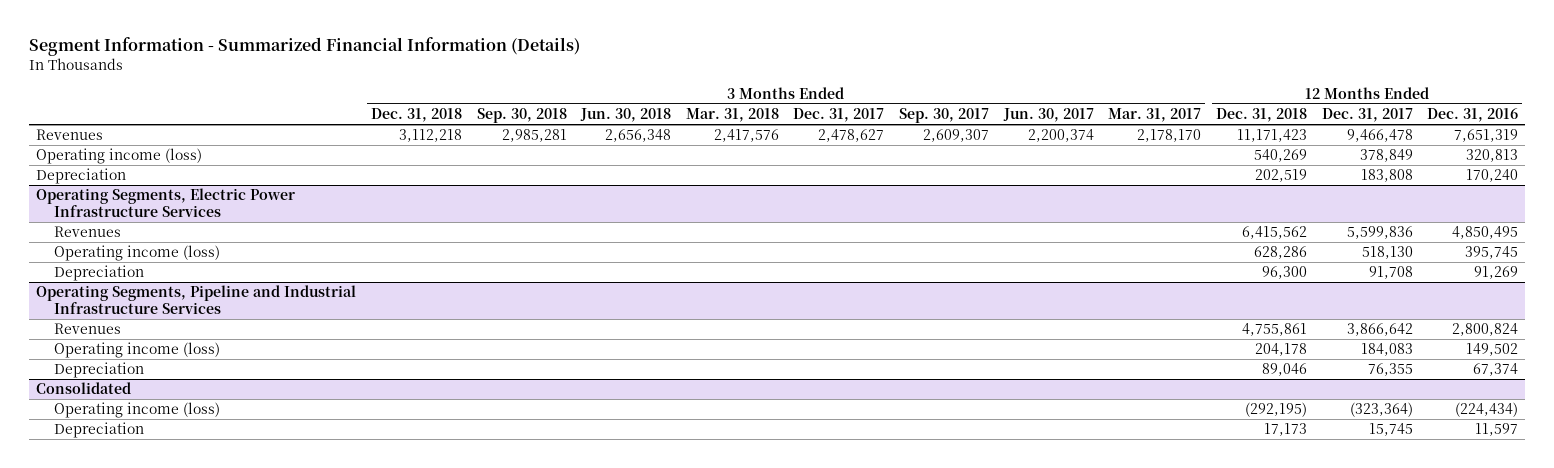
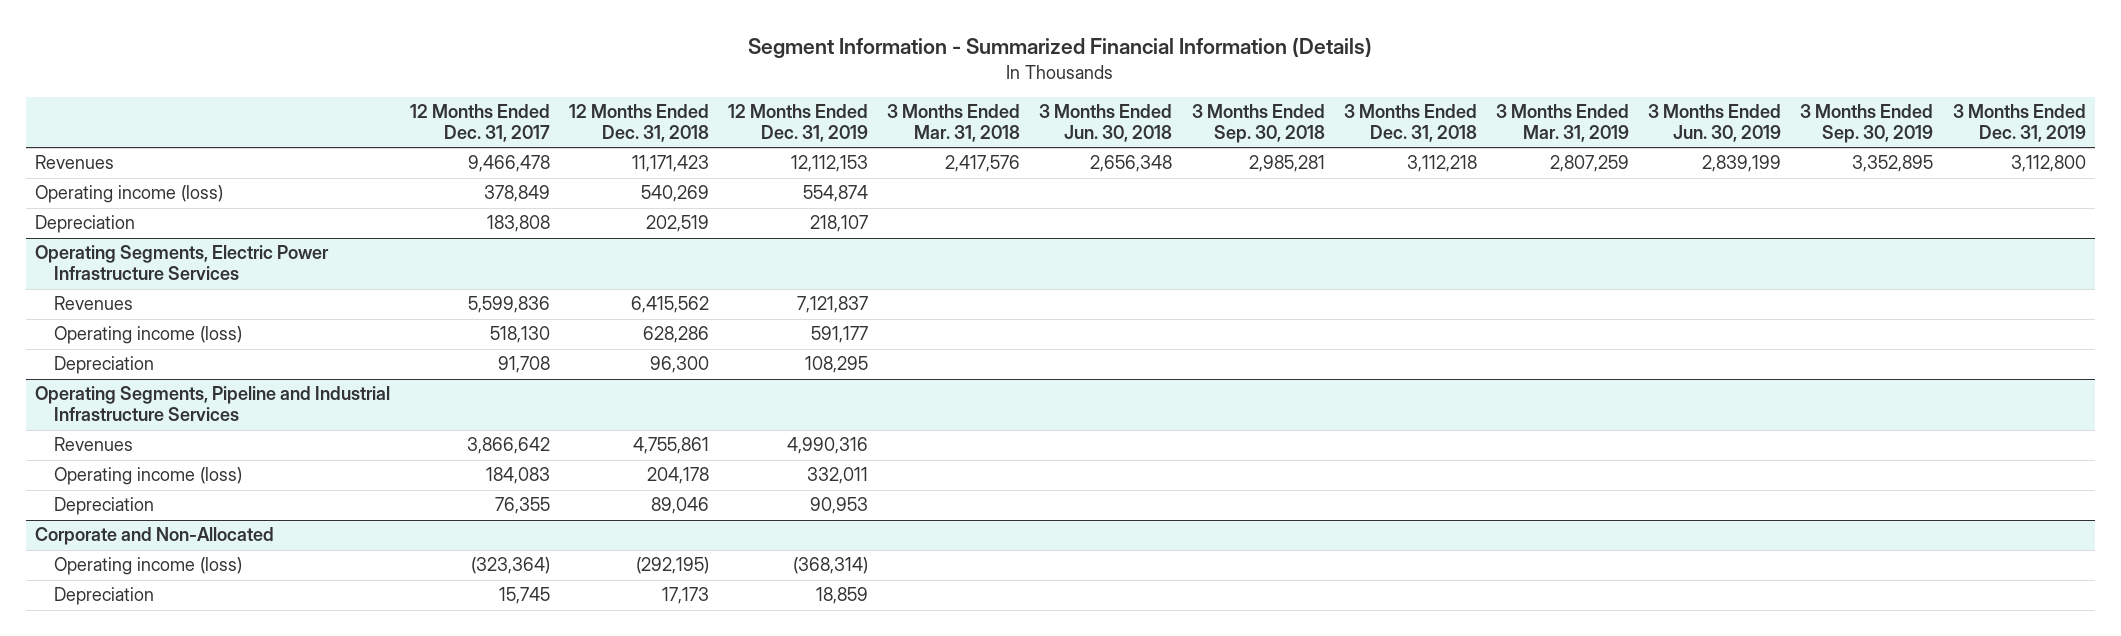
[793,108,885,123] Dec. 31, 2017 -> none
[899,108,990,124] Sep. 30, 2017 -> none
[1002,108,1094,123] Jun. 30, 2017 -> none
[1108,108,1202,123] Mar. 31, 2017 -> none
[1427,108,1519,123] Dec. 31, 2016 -> none
none -> [727,104,868,143] 12 Months Ended Dec. 31, 2019
none -> [1495,104,1629,143] 3 Months Ended Mar. 31, 2019
none -> [1648,104,1782,143] 3 Months Ended Jun. 30, 2019
none -> [1800,104,1934,144] 3 Months Ended Sep. 30, 2019
none -> [1952,104,2086,143] 3 Months Ended Dec. 31, 2019
[36,382,132,395] Consolidated -> [35,527,275,546] Corporate and Non-Allocated

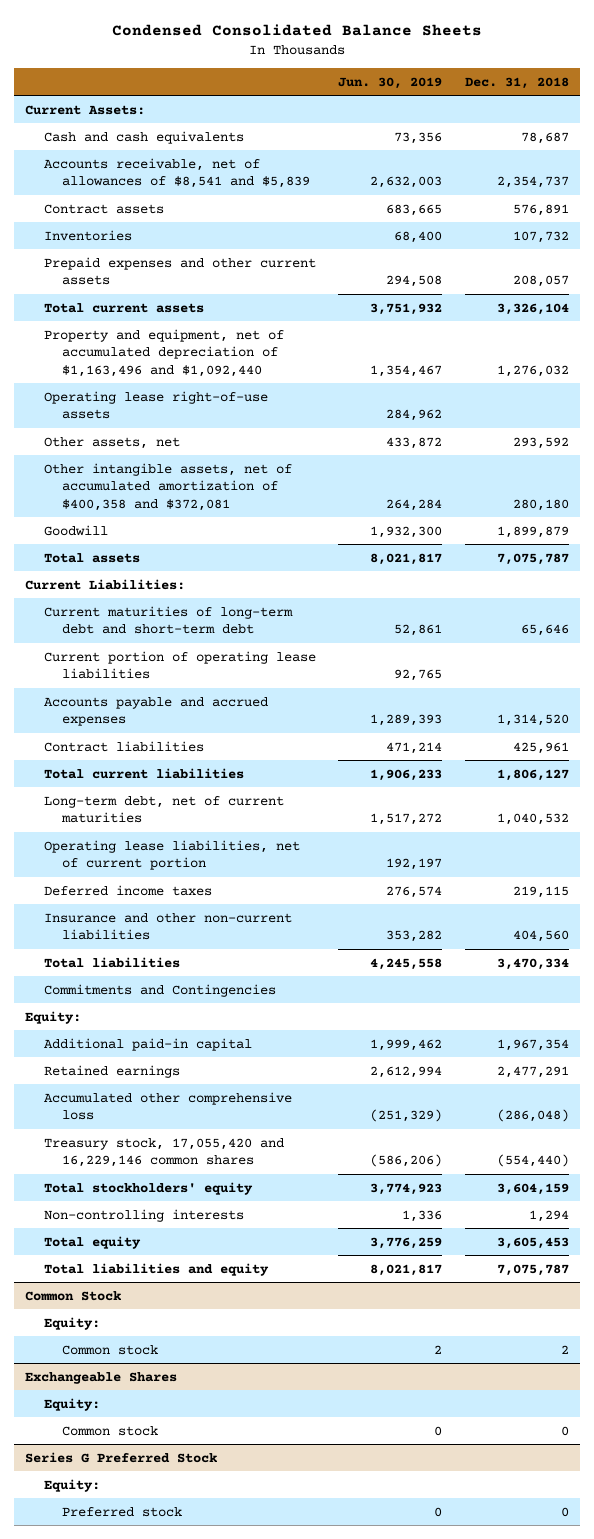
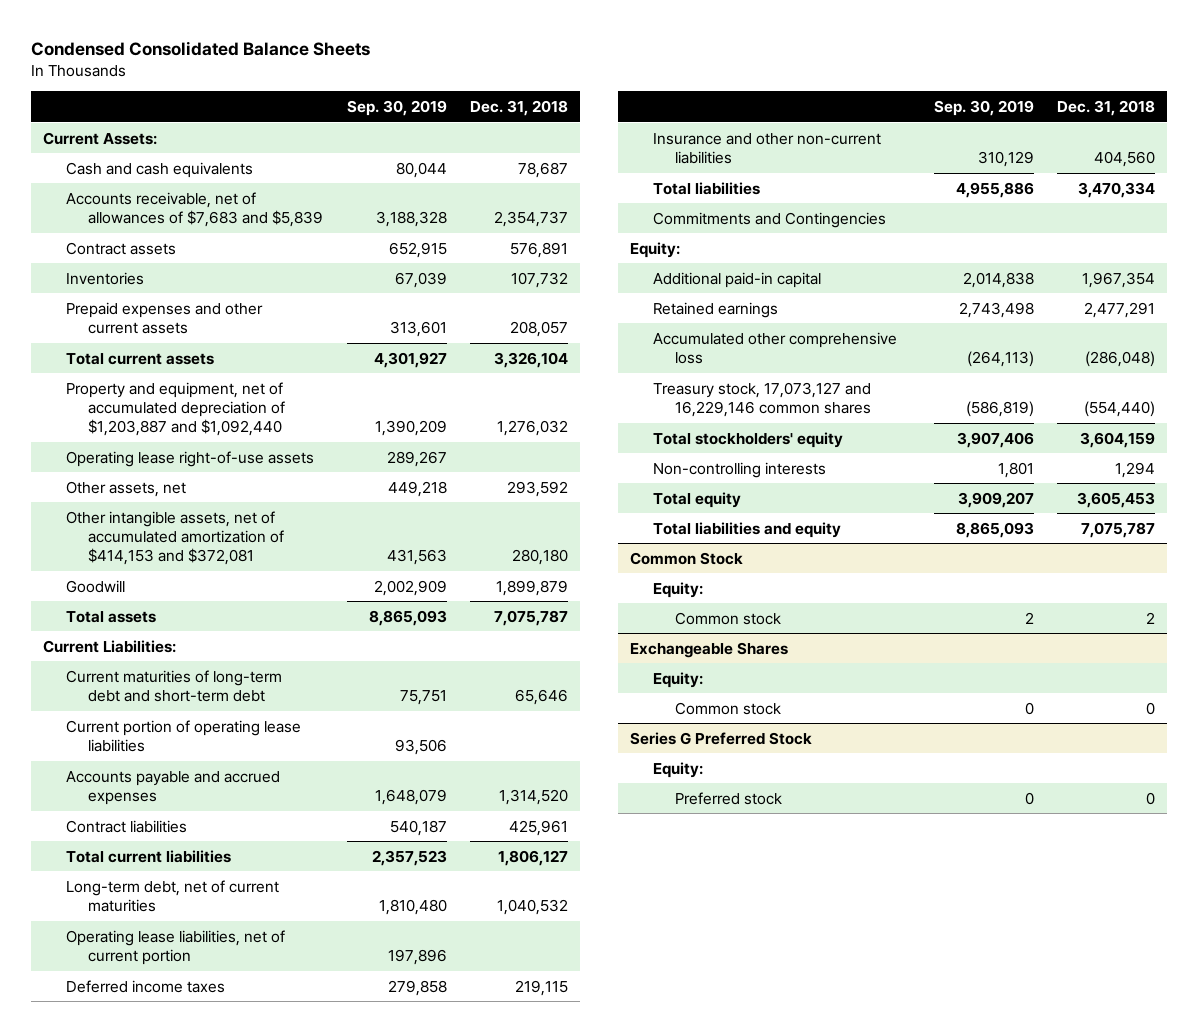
[338,76,443,89] Jun. 30, 2019 -> none
none -> [346,100,447,117] Sep. 30, 2019
[43,157,311,189] Accounts receivable, net of allowances of $8,541 and $5,839 -> [65,191,324,227] Accounts receivable, net of allowances of $7,683 and $5,839
[43,328,284,377] Property and equipment, net of accumulated depreciation of $1,163,496 and $1,092,440 -> [65,381,286,437] Property and equipment, net of accumulated depreciation of $1,203,887 and $1,092,440
[43,462,292,511] Other intangible assets, net of accumulated amortization of $400,358 and $372,081 -> [65,510,285,566] Other intangible assets, net of accumulated amortization of $414,153 and $372,081
[43,1137,284,1168] Treasury stock, 17,055,420 and 16,229,146 common shares -> [652,381,872,417] Treasury stock, 17,073,127 and 16,229,146 common shares

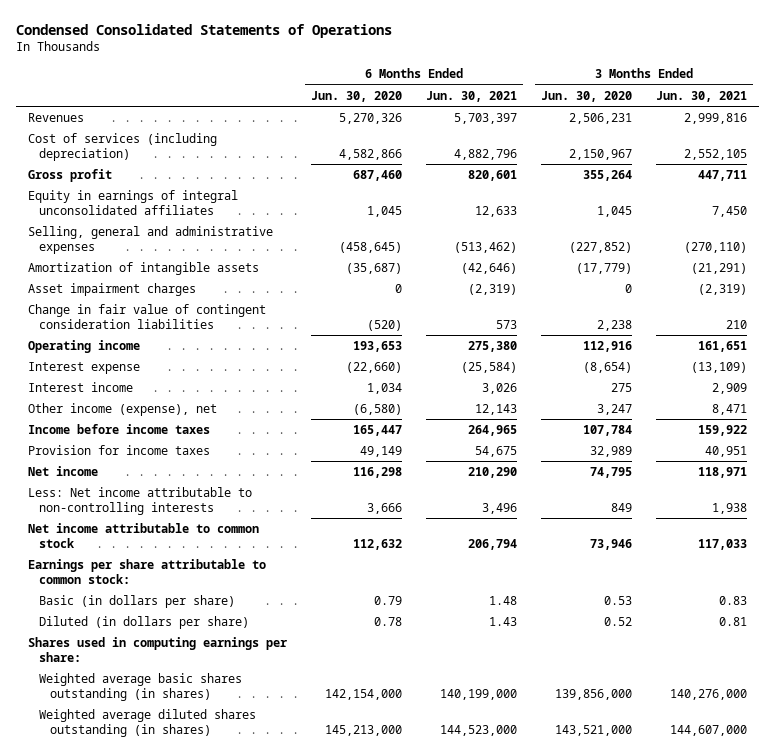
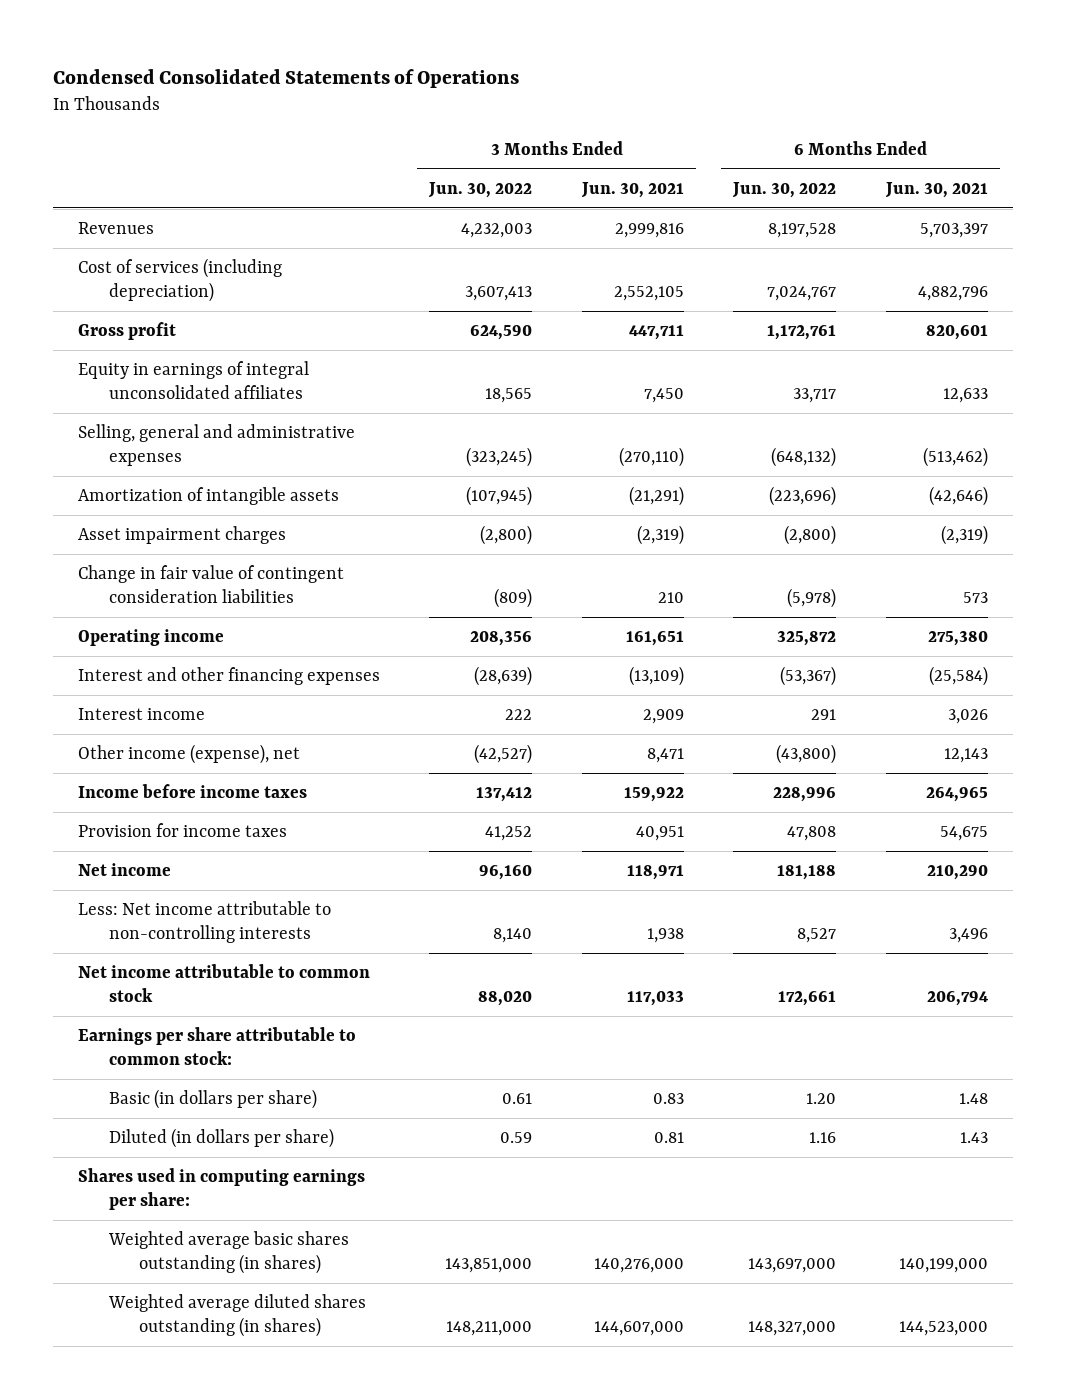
[311,90,403,102] Jun. 30, 2020 -> none
[540,90,632,102] Jun. 30, 2020 -> none
none -> [428,181,533,198] Jun. 30, 2022
none -> [732,181,837,198] Jun. 30, 2022
[28,362,141,375] Interest expense -> [77,667,380,686] Interest and other financing expenses

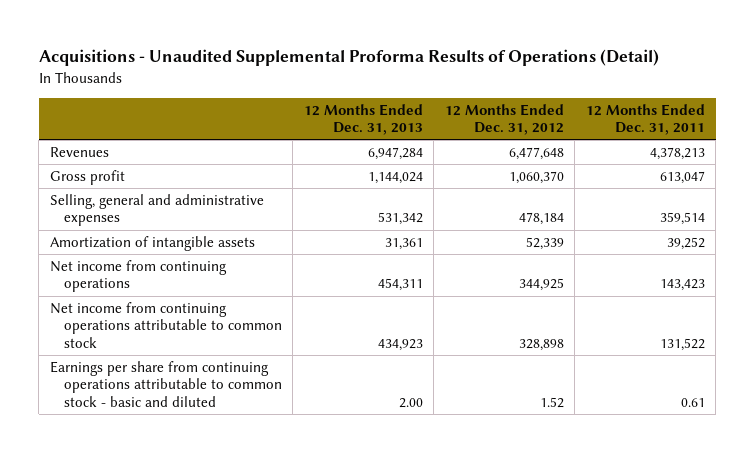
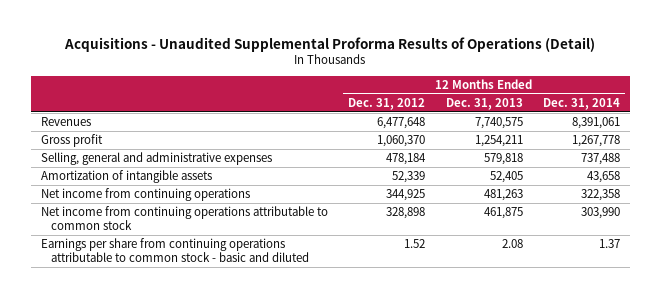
[585,103,705,136] 12 Months Ended Dec. 31, 2011 -> none
none -> [542,98,620,111] Dec. 31, 2014
[367,146,423,160] 6,947,284 -> [474,117,523,130] 7,740,575
[367,171,423,184] 1,144,024 -> [474,135,523,148] 1,254,211
[377,212,423,226] 531,342 -> [483,153,523,166] 579,818
[384,237,423,250] 31,361 -> [489,171,523,184] 52,405
[377,278,423,292] 454,311 -> [483,189,523,202] 481,263
[377,338,423,351] 434,923 -> [483,207,523,220] 461,875
[398,397,423,408] 2.00 -> [501,239,523,249] 2.08

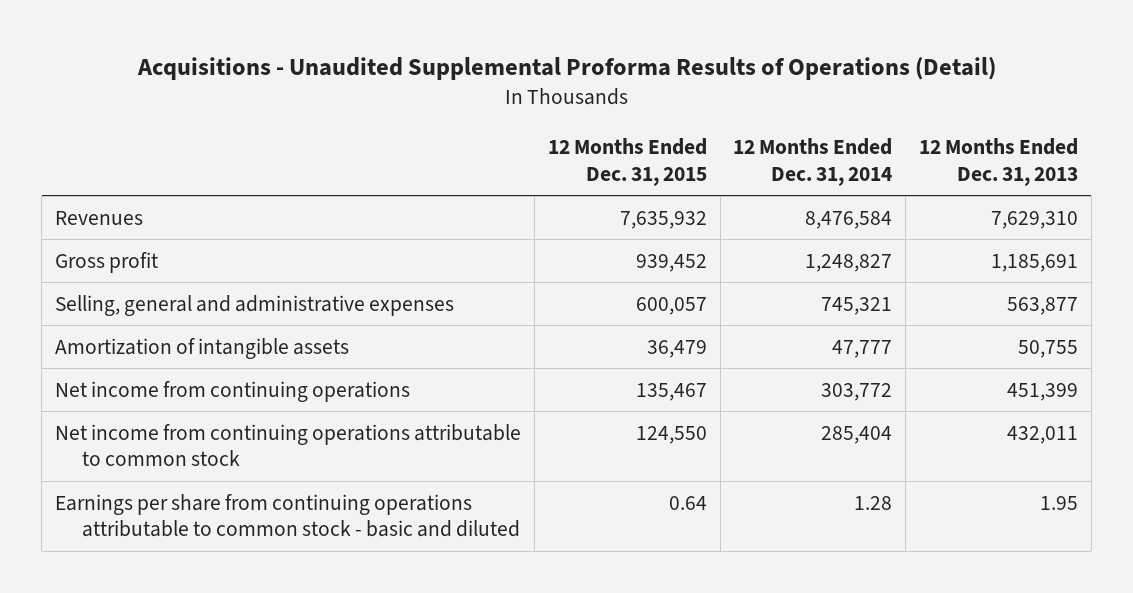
[348,98,426,111] Dec. 31, 2012 -> none
none -> [547,138,707,186] 12 Months Ended Dec. 31, 2015
[474,117,523,130] 7,740,575 -> [990,210,1078,229] 7,629,310
[571,117,620,130] 8,391,061 -> [805,210,893,229] 8,476,584
[474,135,523,148] 1,254,211 -> [990,253,1078,272] 1,185,691
[571,135,620,148] 1,267,778 -> [805,253,893,272] 1,248,827
[483,153,523,166] 579,818 -> [1006,296,1078,315] 563,877
[580,153,620,166] 737,488 -> [821,296,893,315] 745,321
[489,171,523,184] 52,405 -> [1017,339,1078,358] 50,755
[586,171,620,184] 43,658 -> [832,339,893,358] 47,777
[483,189,523,202] 481,263 -> [1006,382,1078,401] 451,399
[580,189,620,202] 322,358 -> [821,382,893,401] 303,772
[483,207,523,220] 461,875 -> [1006,425,1078,444] 432,011
[580,207,620,220] 303,990 -> [821,425,893,444] 285,404
[501,239,523,249] 2.08 -> [1039,495,1078,510] 1.95
[598,239,620,249] 1.37 -> [854,495,893,510] 1.28

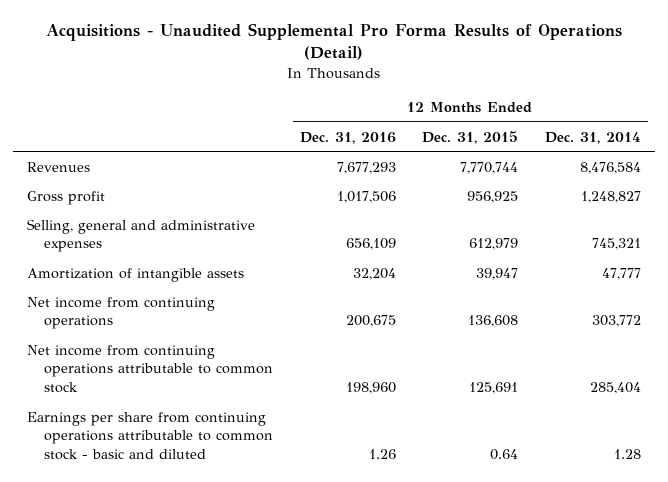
[136,57,996,81] Acquisitions - Unaudited Supplemental Proforma Results of Operations (Detail) -> [45,22,622,61] Acquisitions - Unaudited Supplemental Pro Forma Results of Operations (Detail)
[918,138,1078,186] 12 Months Ended Dec. 31, 2013 -> none
none -> [299,131,396,144] Dec. 31, 2016
[619,210,707,229] 7,635,932 -> [460,161,519,174] 7,770,744
[635,253,707,272] 939,452 -> [467,190,519,203] 956,925
[635,296,707,315] 600,057 -> [469,238,519,251] 612,979
[646,339,707,358] 36,479 -> [476,267,519,280] 39,947
[635,382,707,401] 135,467 -> [468,315,519,328] 136,608
[635,425,707,444] 124,550 -> [469,382,519,395] 125,691

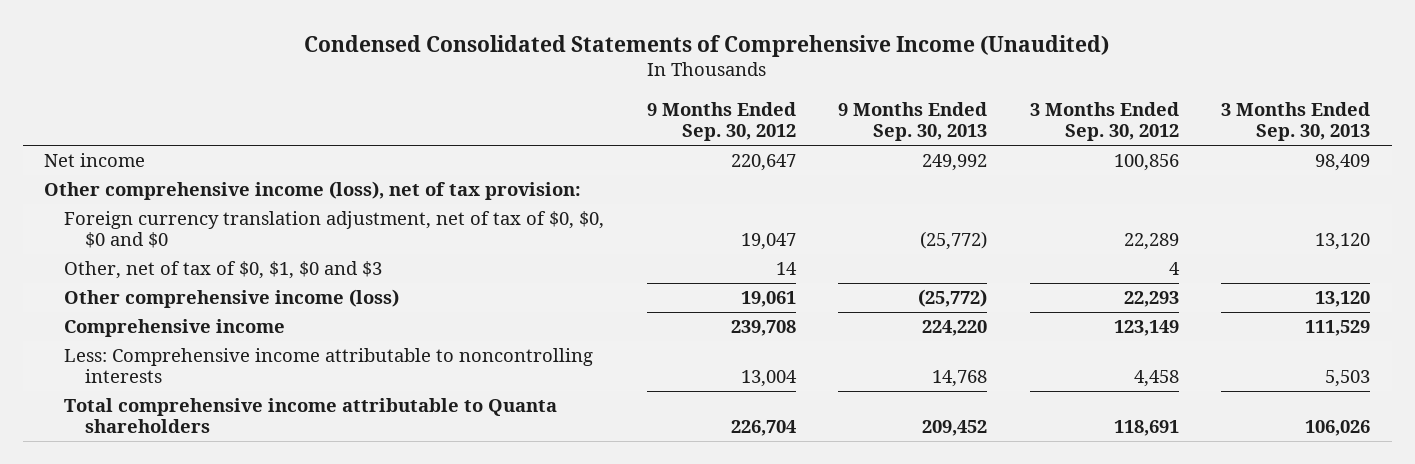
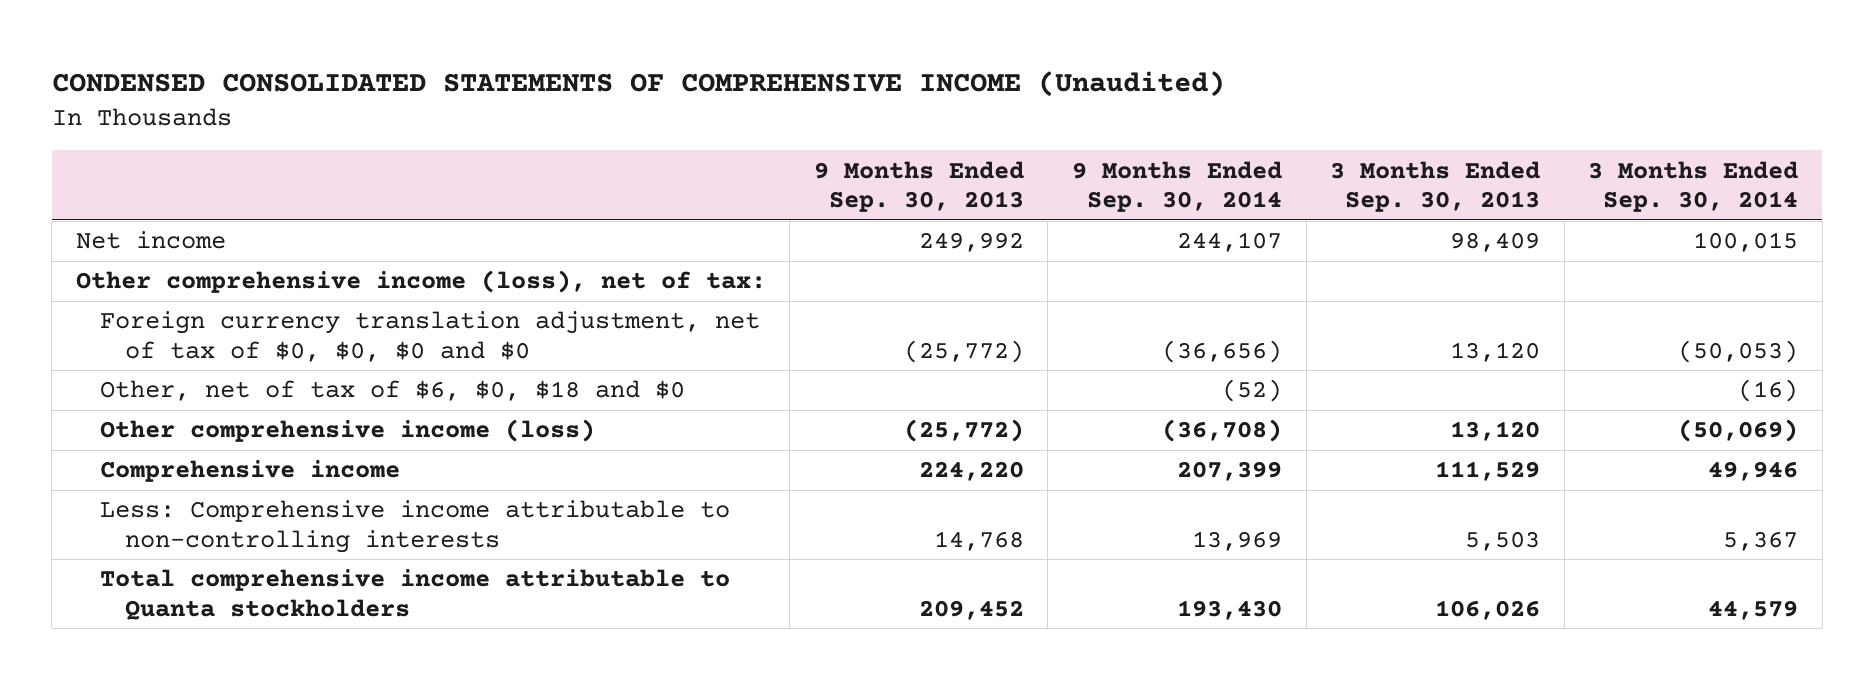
[304,34,1110,57] Condensed Consolidated Statements of Comprehensive Income (Unaudited) -> [51,70,1225,97] CONDENSED CONSOLIDATED STATEMENTS OF COMPREHENSIVE INCOME (Unaudited)
[646,101,796,142] 9 Months Ended Sep. 30, 2012 -> none
[1029,101,1179,142] 3 Months Ended Sep. 30, 2012 -> none
none -> [1072,160,1283,213] 9 Months Ended Sep. 30, 2014
none -> [1588,160,1799,213] 3 Months Ended Sep. 30, 2014
[44,181,582,201] Other comprehensive income (loss), net of tax provision: -> [75,270,766,294] Other comprehensive income (loss), net of tax:
[64,261,383,280] Other, net of tax of $0, $1, $0 and $3 -> [100,380,686,402] Other, net of tax of $6, $0, $18 and $0
[64,348,594,384] Less: Comprehensive income attributable to noncontrolling interests -> [100,500,731,553] Less: Comprehensive income attributable to non-controlling interests
[64,398,558,434] Total comprehensive income attributable to Quanta shareholders -> [100,569,731,620] Total comprehensive income attributable to Quanta stockholders

